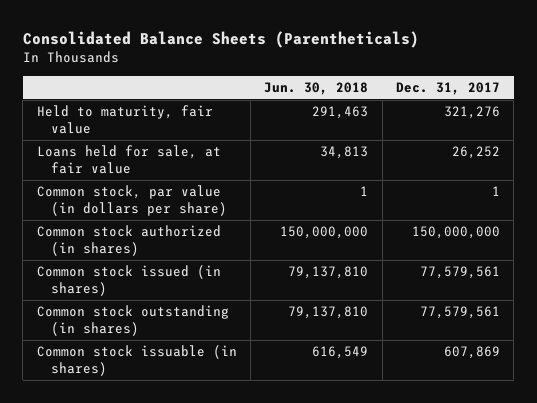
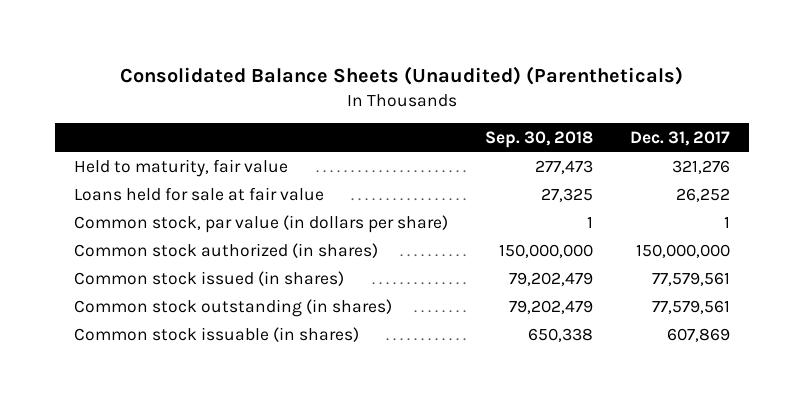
[22,30,419,48] Consolidated Balance Sheets (Parentheticals) -> [120,66,684,86] Consolidated Balance Sheets (Unaudited) (Parentheticals)
[264,81,369,95] Jun. 30, 2018 -> none
none -> [485,130,594,148] Sep. 30, 2018
[36,145,221,175] Loans held for sale, at fair value -> [73,186,324,201] Loans held for sale at fair value

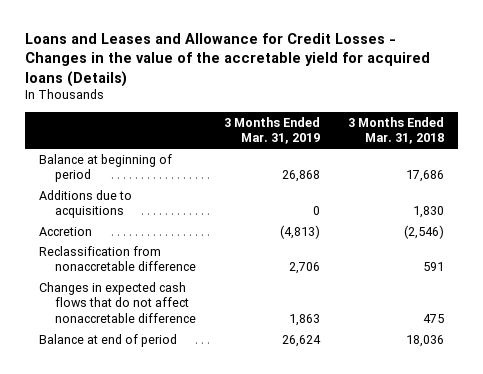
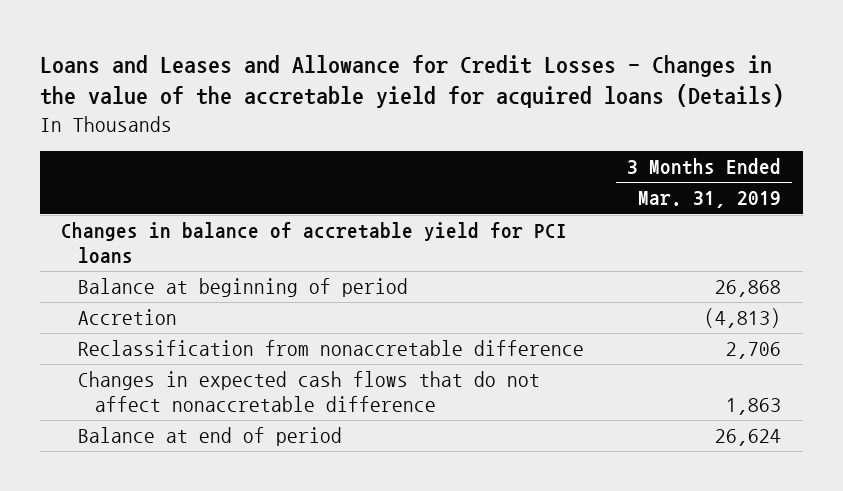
[347,116,444,145] 3 Months Ended Mar. 31, 2018 -> none
none -> [61,222,568,264] Changes in balance of accretable yield for PCI loans
[38,189,132,219] Additions due to acquisitions -> none

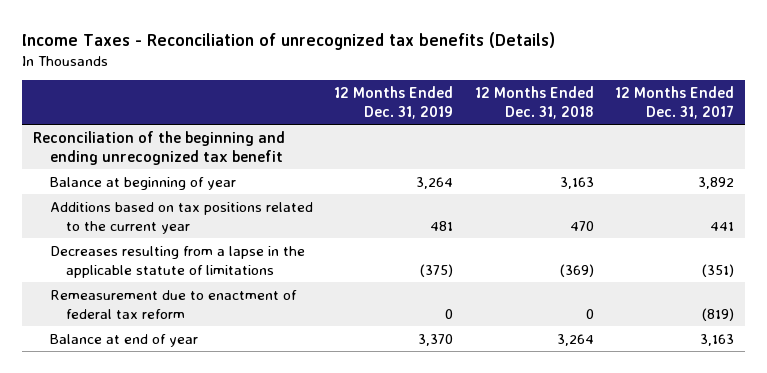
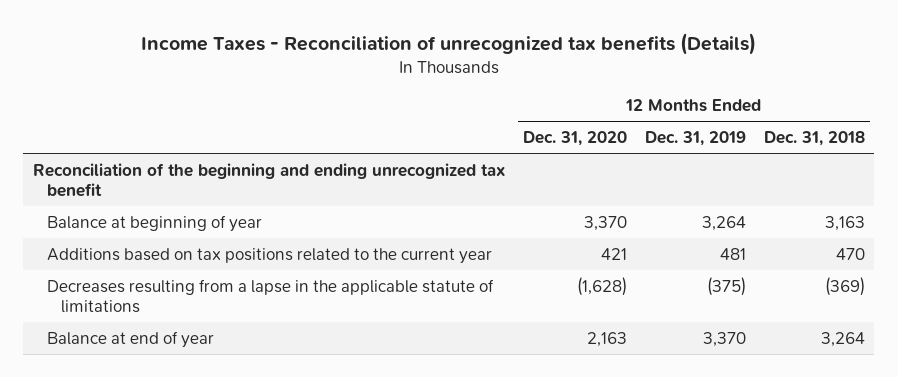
[614,85,734,120] 12 Months Ended Dec. 31, 2017 -> none
none -> [522,131,627,147] Dec. 31, 2020
[49,289,297,319] Remeasurement due to enactment of federal tax reform -> none

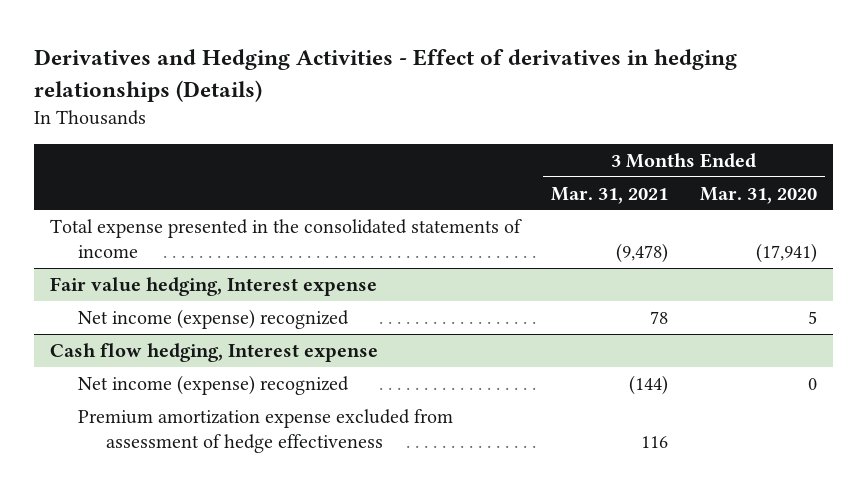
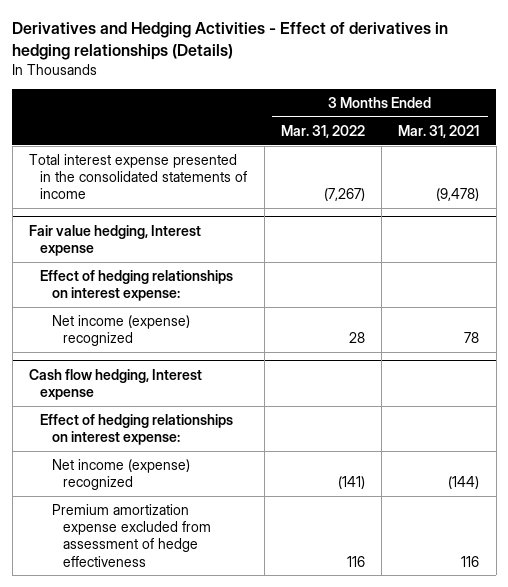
[699,186,817,204] Mar. 31, 2020 -> none
none -> [280,124,365,138] Mar. 31, 2022
[49,218,522,259] Total expense presented in the consolidated statements of income -> [28,154,248,200] Total interest expense presented in the consolidated statements of income
none -> [40,270,234,302] Effect of hedging relationships on interest expense:
none -> [40,414,234,446] Effect of hedging relationships on interest expense:

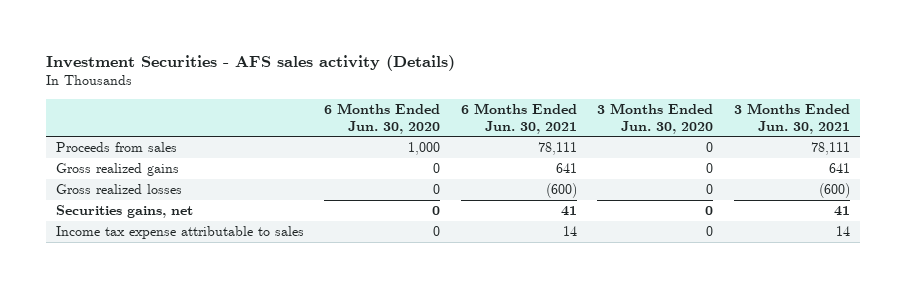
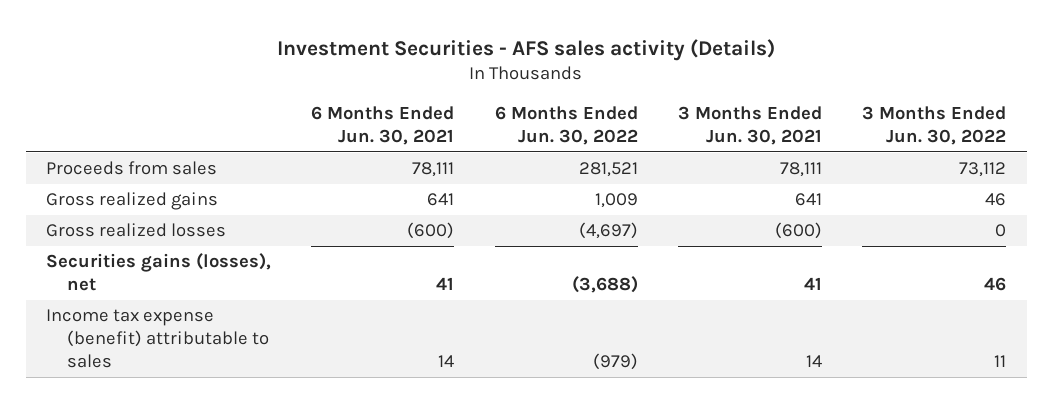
[324,103,441,134] 6 Months Ended Jun. 30, 2020 -> none
[597,103,714,134] 3 Months Ended Jun. 30, 2020 -> none
none -> [494,106,638,146] 6 Months Ended Jun. 30, 2022
none -> [862,106,1007,146] 3 Months Ended Jun. 30, 2022
[55,205,193,219] Securities gains, net -> [46,253,272,292] Securities gains (losses), net
[55,226,304,240] Income tax expense attributable to sales -> [46,309,270,368] Income tax expense (benefit) attributable to sales

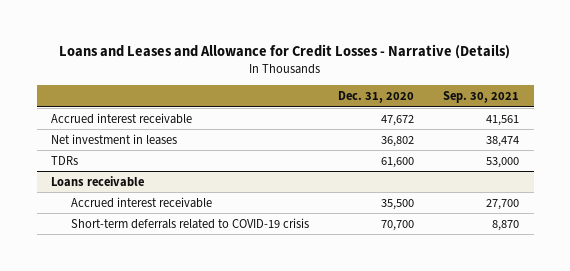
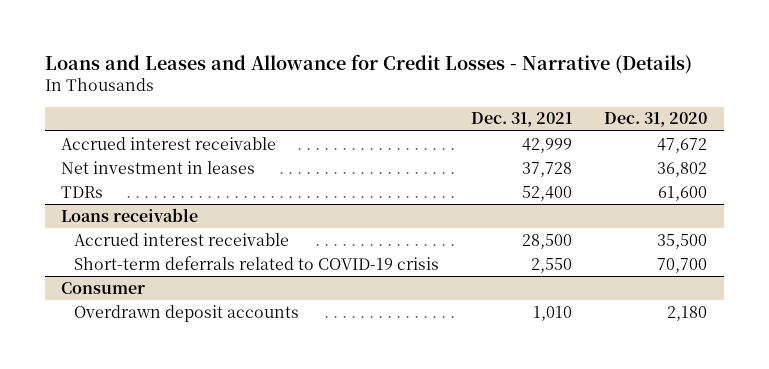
[443,91,520,104] Sep. 30, 2021 -> none
none -> [471,112,573,128] Dec. 31, 2021
none -> [61,281,146,294] Consumer
none -> [73,304,299,322] Overdrawn deposit accounts

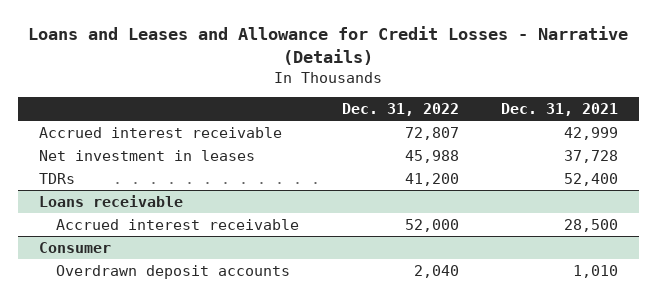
[604,112,708,128] Dec. 31, 2020 -> none
none -> [341,103,459,117] Dec. 31, 2022
[73,255,439,270] Short-term deferrals related to COVID-19 crisis -> none

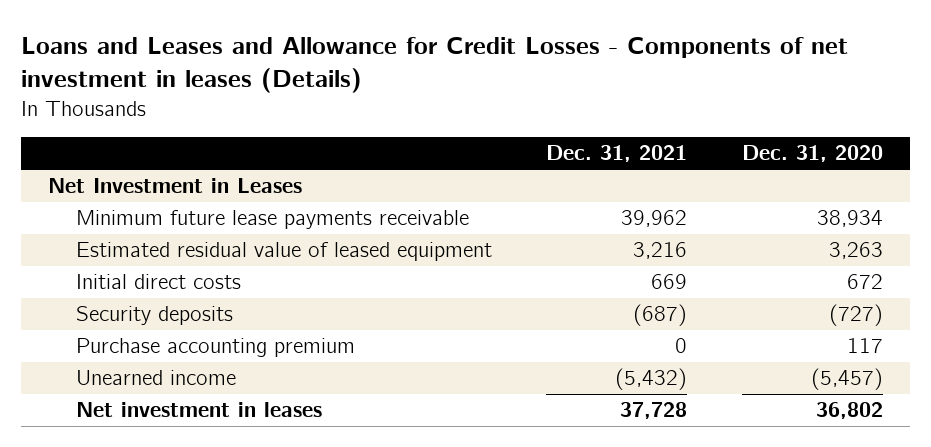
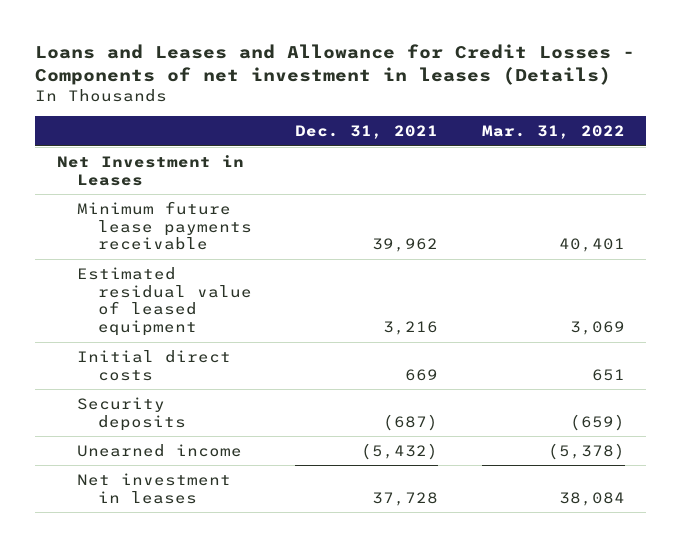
[742,145,884,163] Dec. 31, 2020 -> none
none -> [481,125,625,140] Mar. 31, 2022
[75,338,355,358] Purchase accounting premium -> none

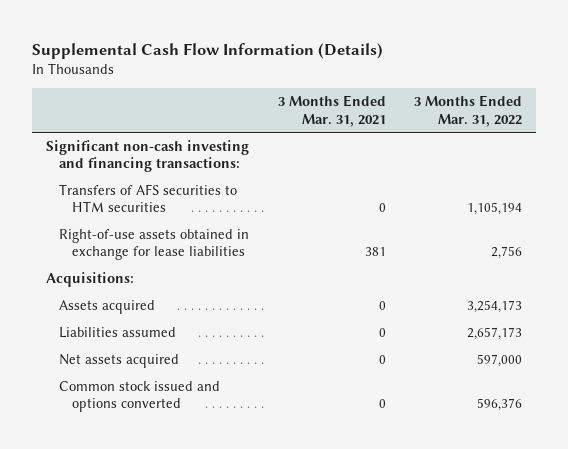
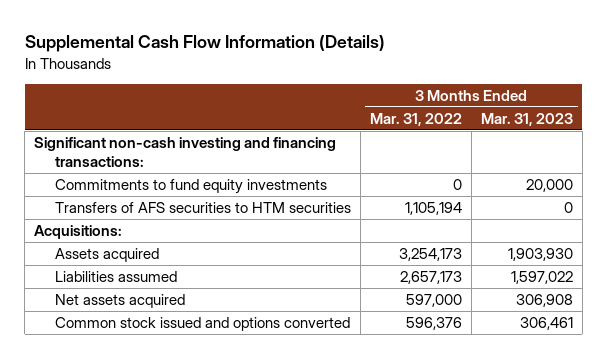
[277,95,386,127] 3 Months Ended Mar. 31, 2021 -> none
none -> [480,112,573,126] Mar. 31, 2023
none -> [55,179,328,195] Commitments to fund equity investments
[59,228,250,261] Right-of-use assets obtained in exchange for lease liabilities -> none

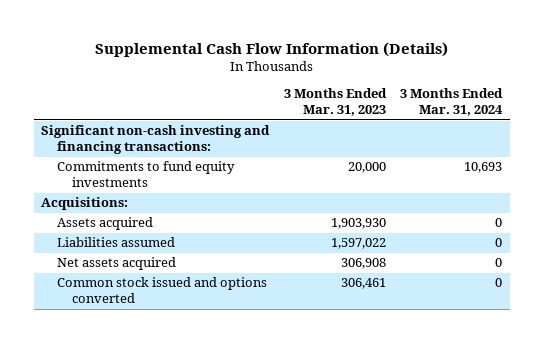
[370,112,463,126] Mar. 31, 2022 -> none
none -> [400,88,504,117] 3 Months Ended Mar. 31, 2024
[55,202,352,214] Transfers of AFS securities to HTM securities -> none

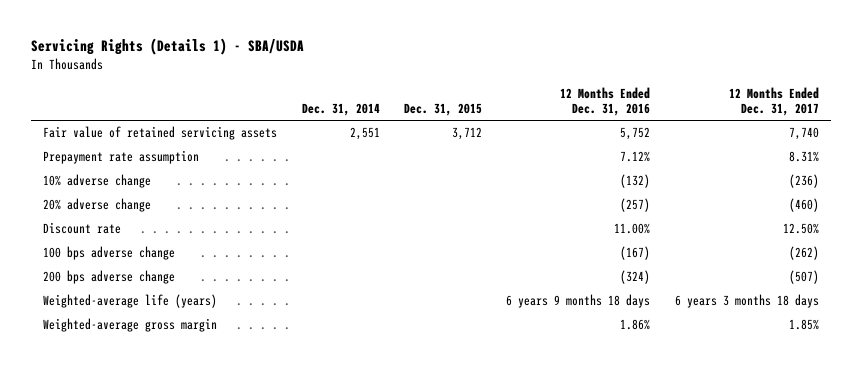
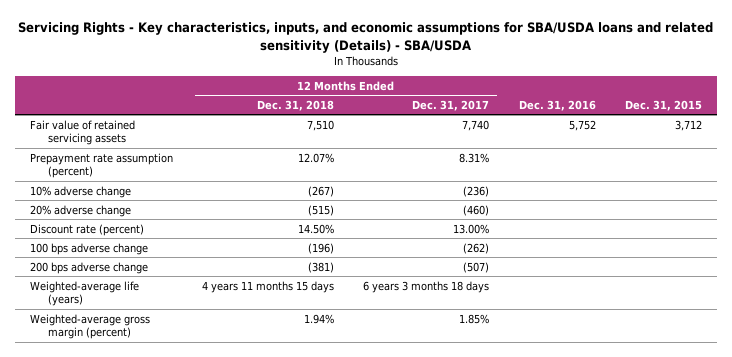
[31,38,305,56] Servicing Rights (Details 1) - SBA/USDA -> [17,22,713,53] Servicing Rights - Key characteristics, inputs, and economic assumptions for SBA/USDA loans and related sensitivity (Details) - SBA/USDA
[301,103,380,117] Dec. 31, 2014 -> none
[560,87,651,117] 12 Months Ended Dec. 31, 2016 -> none
none -> [257,99,335,111] Dec. 31, 2018
none -> [518,99,596,111] Dec. 31, 2016
[43,150,200,165] Prepayment rate assumption -> [29,152,173,179] Prepayment rate assumption (percent)
[43,222,122,235] Discount rate -> [29,223,144,236] Discount rate (percent)
[782,223,819,235] 12.50% -> [453,223,490,234] 13.00%
[43,318,218,333] Weighted-average gross margin -> [29,313,150,340] Weighted-average gross margin (percent)

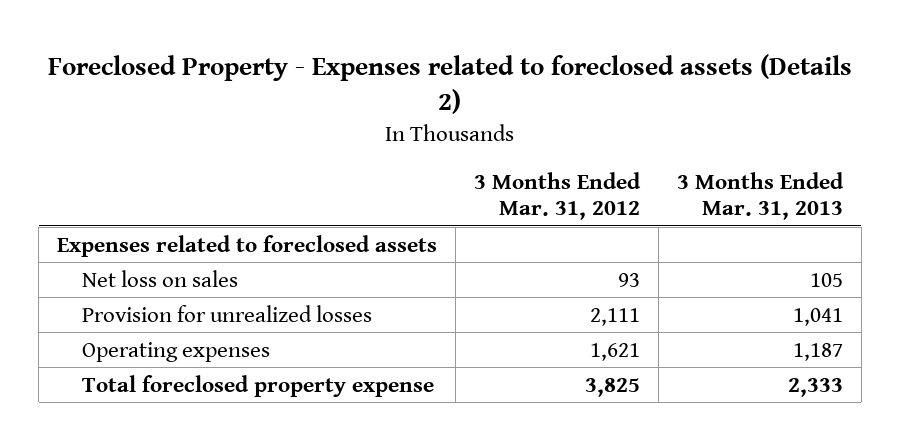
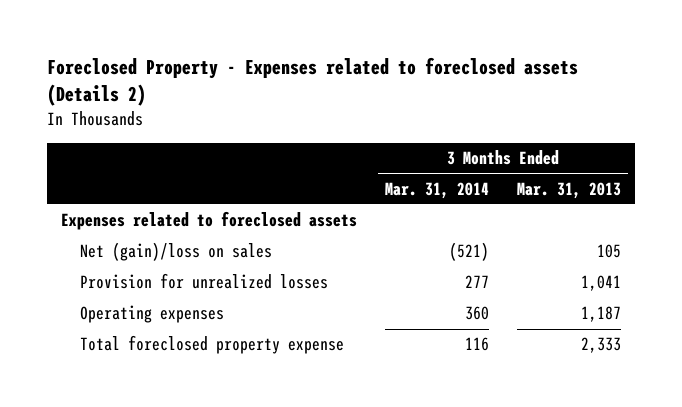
[474,171,642,221] 3 Months Ended Mar. 31, 2012 -> none
none -> [385,181,490,199] Mar. 31, 2014
[81,269,238,287] Net loss on sales -> [80,242,273,262] Net (gain)/loss on sales

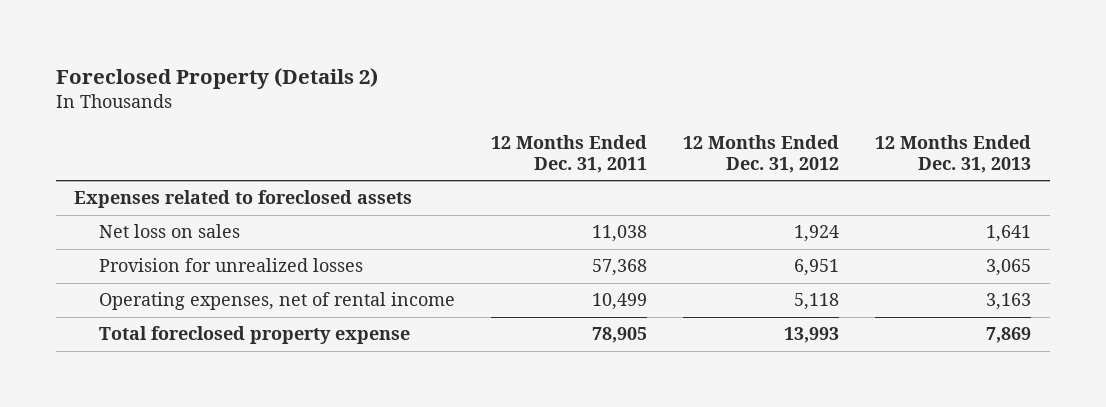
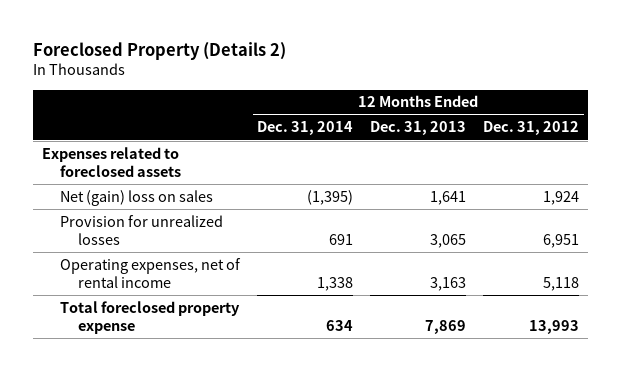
[490,135,647,173] 12 Months Ended Dec. 31, 2011 -> none
none -> [257,121,354,136] Dec. 31, 2014
[98,224,240,239] Net loss on sales -> [60,189,214,206] Net (gain) loss on sales

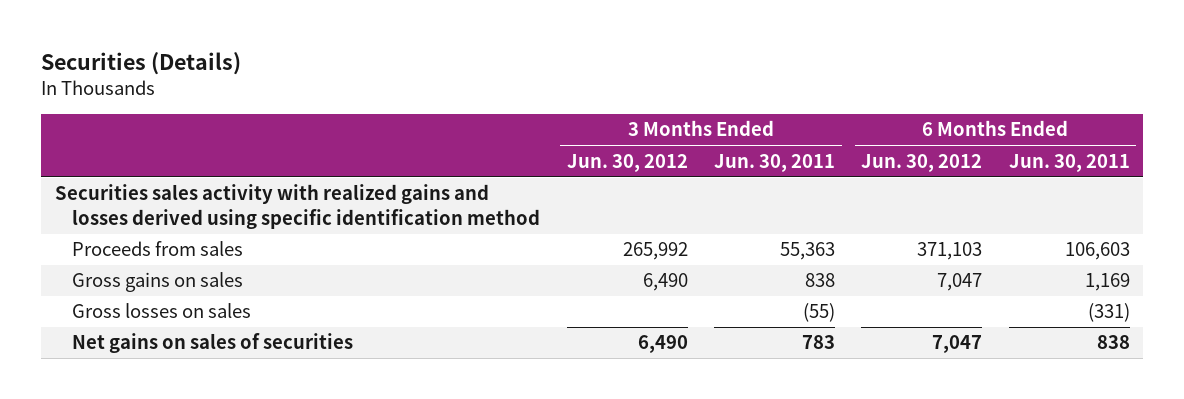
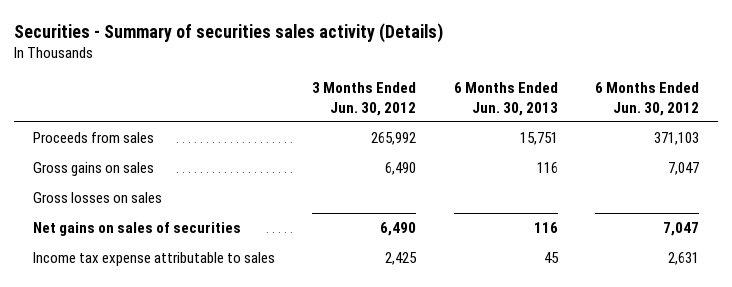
[41,52,242,76] Securities (Details) -> [14,22,444,43] Securities - Summary of securities sales activity (Details)
[713,153,835,172] Jun. 30, 2011 -> none
[1008,153,1130,172] Jun. 30, 2011 -> none
none -> [453,82,558,116] 6 Months Ended Jun. 30, 2013
[54,184,541,229] Securities sales activity with realized gains and losses derived using specific identification method -> none
none -> [32,252,275,267] Income tax expense attributable to sales

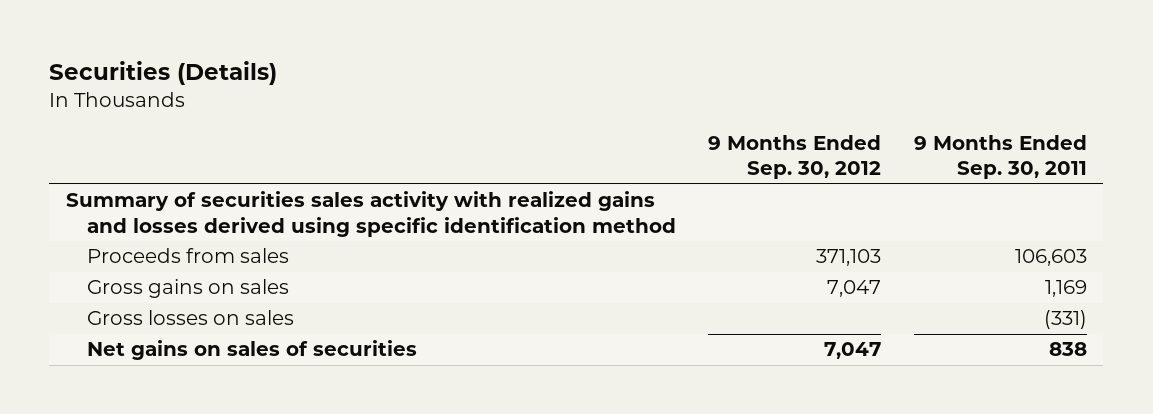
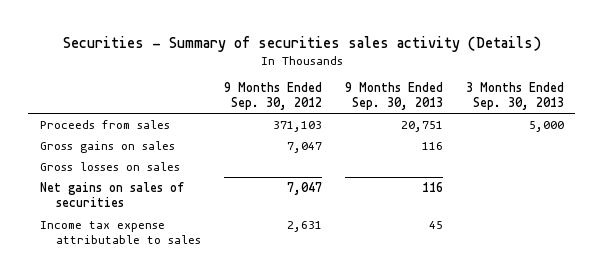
[49,61,278,86] Securities (Details) -> [62,35,541,52] Securities - Summary of securities sales activity (Details)
[913,134,1087,180] 9 Months Ended Sep. 30, 2011 -> none
none -> [344,81,443,111] 9 Months Ended Sep. 30, 2013
none -> [465,81,564,111] 3 Months Ended Sep. 30, 2013
[65,191,676,237] Summary of securities sales activity with realized gains and losses derived using specific identification method -> none
none -> [39,220,202,245] Income tax expense attributable to sales

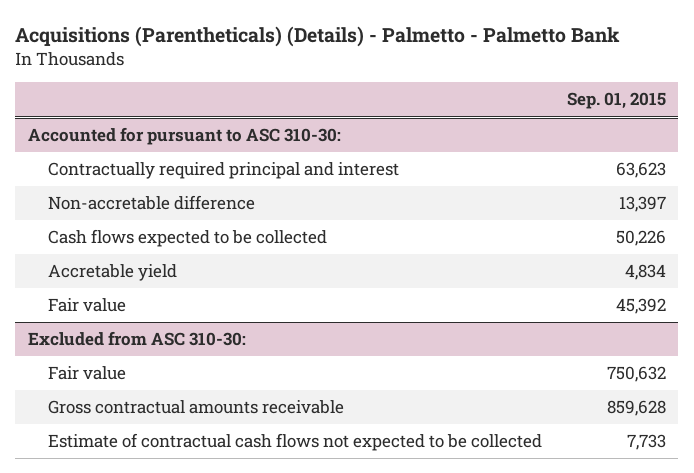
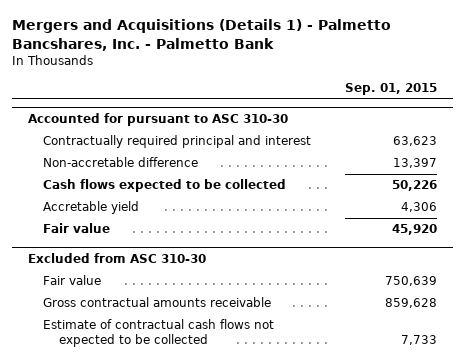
[15,25,621,47] Acquisitions (Parentheticals) (Details) - Palmetto - Palmetto Bank -> [11,19,391,51] Mergers and Acquisitions (Details 1) - Palmetto Bancshares, Inc. - Palmetto Bank
[27,127,341,146] Accounted for pursuant to ASC 310-30: -> [28,112,289,126] Accounted for pursuant to ASC 310-30
[624,264,666,281] 4,834 -> [400,202,437,213] 4,306
[615,298,666,315] 45,392 -> [391,224,437,236] 45,920
[27,331,246,347] Excluded from ASC 310-30: -> [28,252,207,263] Excluded from ASC 310-30
[606,366,666,383] 750,632 -> [384,276,437,287] 750,639

